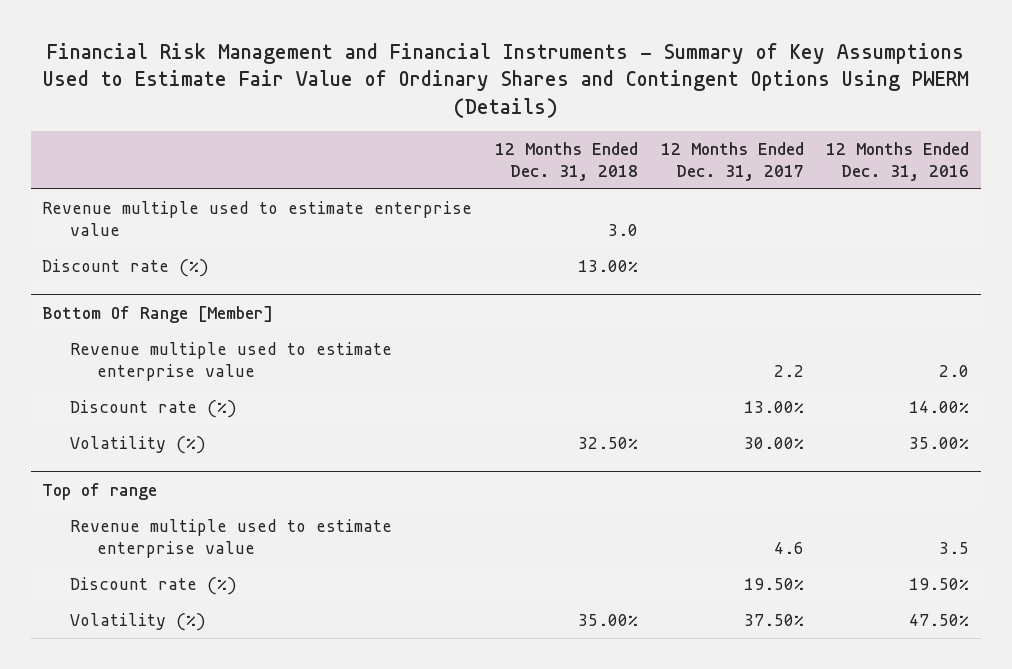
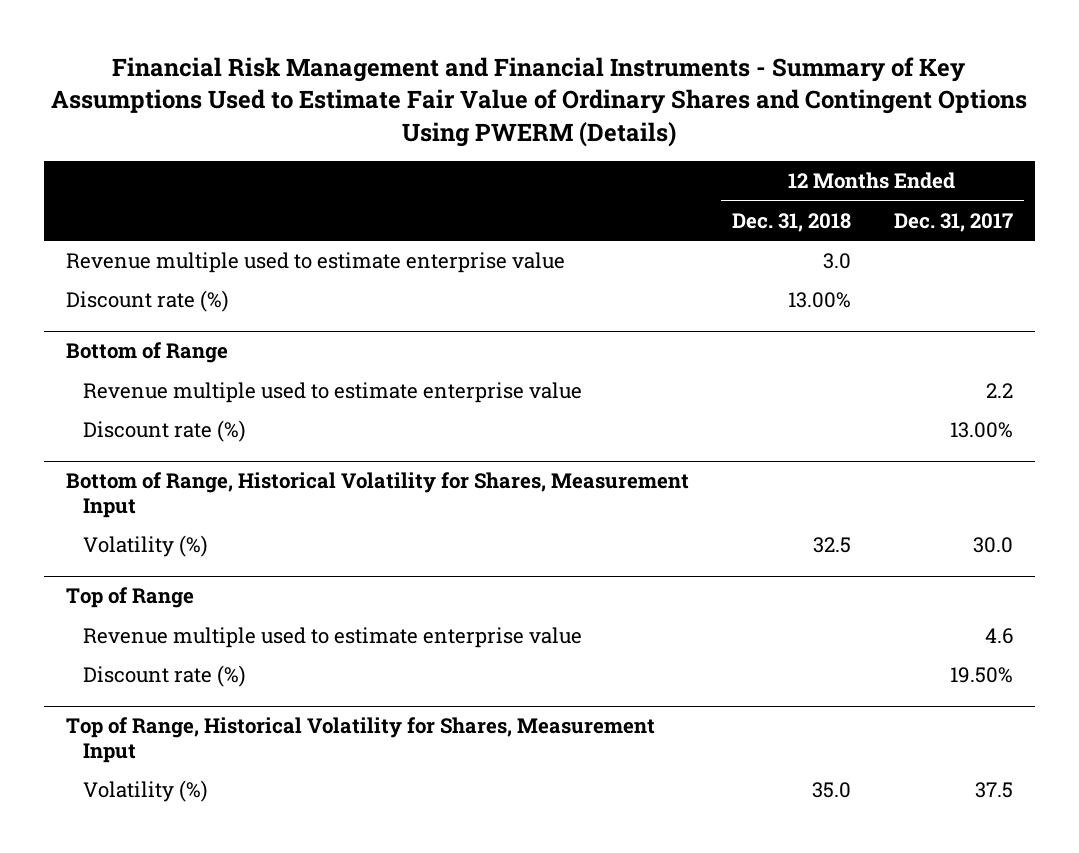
[826,142,970,182] 12 Months Ended Dec. 31, 2016 -> none
[42,305,274,323] Bottom Of Range [Member] -> [65,342,228,364] Bottom of Range
none -> [65,472,689,519] Bottom of Range, Historical Volatility for Shares, Measurement Input
[578,436,639,449] 32.50% -> [812,537,851,554] 32.5
[743,436,804,449] 30.00% -> [972,537,1013,554] 30.0
[42,482,158,500] Top of range -> [65,587,194,609] Top of Range
none -> [65,717,655,764] Top of Range, Historical Volatility for Shares, Measurement Input
[578,613,639,626] 35.00% -> [811,782,851,799] 35.0
[743,613,804,626] 37.50% -> [974,782,1013,799] 37.5

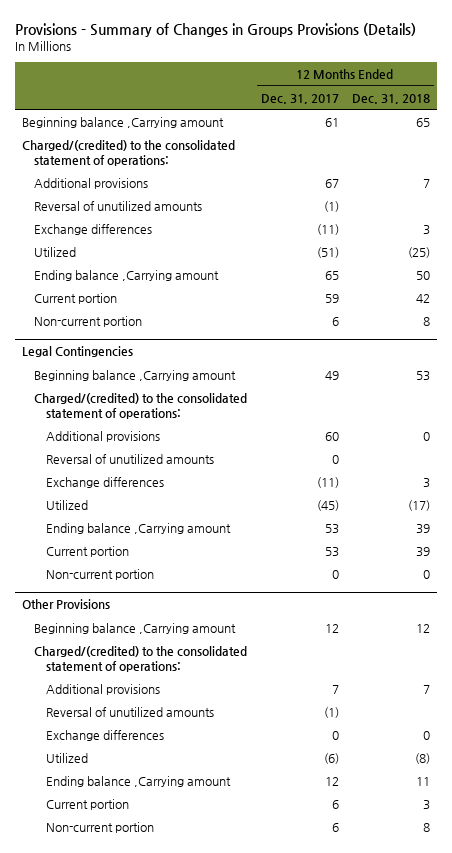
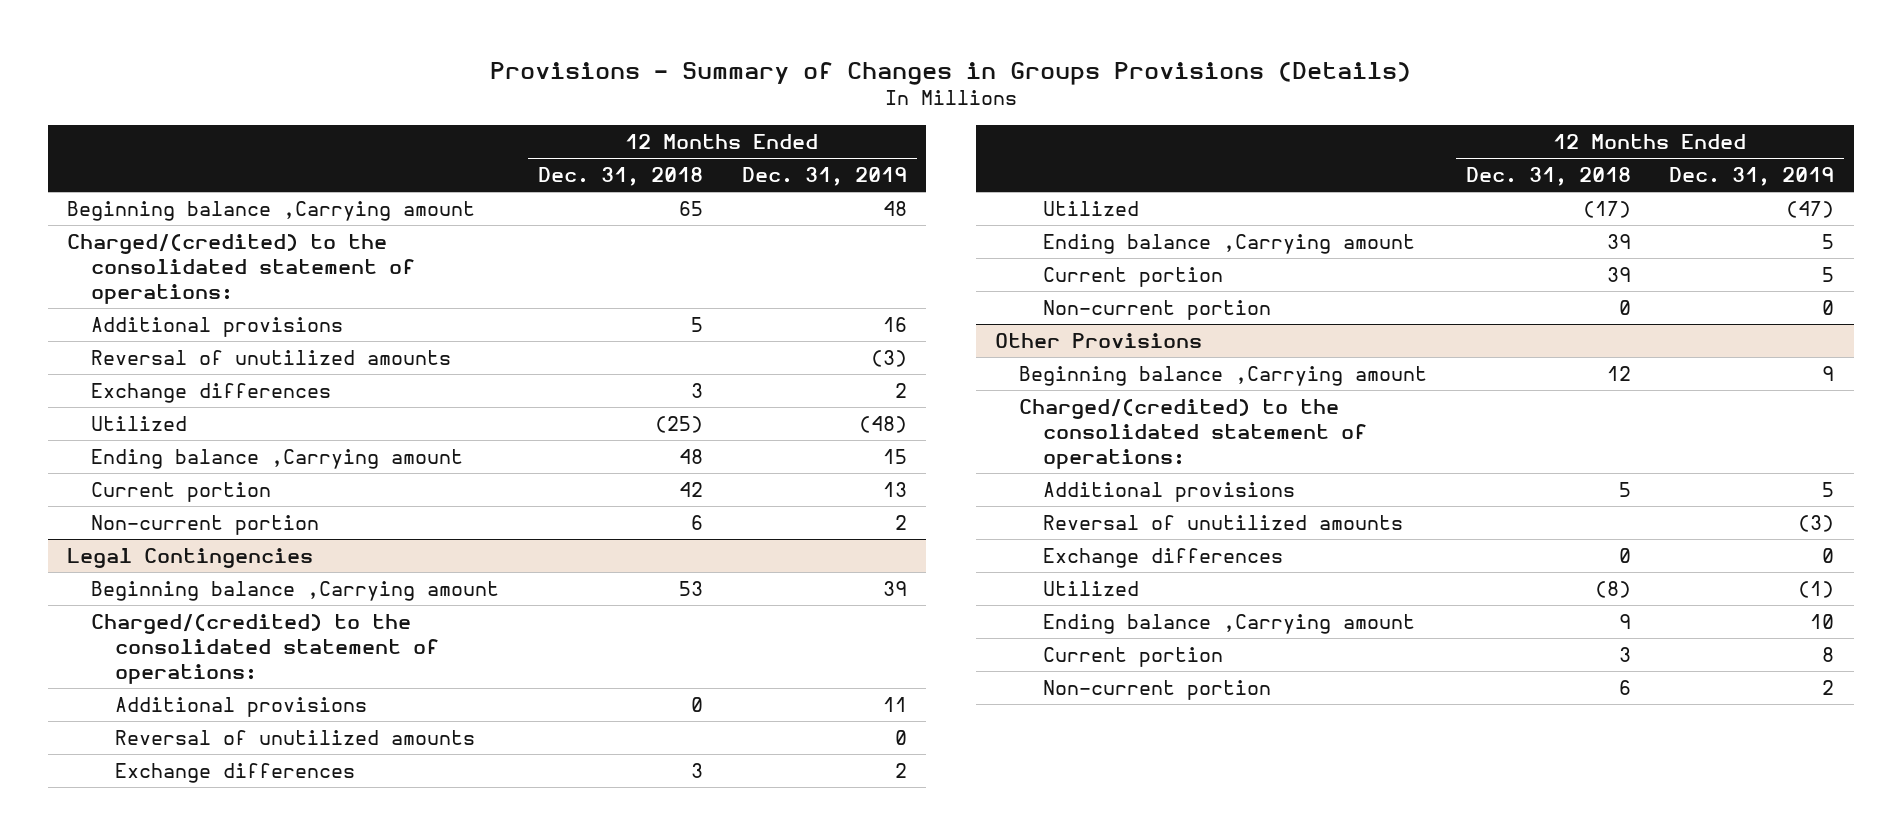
[260,93,339,104] Dec. 31, 2017 -> none
none -> [741,167,907,187] Dec. 31, 2019
[423,178,431,188] 7 -> [690,317,703,333] 5
[416,270,431,280] 50 -> [678,449,703,465] 48
[423,316,431,326] 8 -> [690,515,703,531] 6
[423,684,431,694] 7 -> [1618,482,1631,498] 5
[416,776,431,786] 11 -> [1618,614,1631,630] 9
[423,822,431,832] 8 -> [1618,680,1631,696] 6

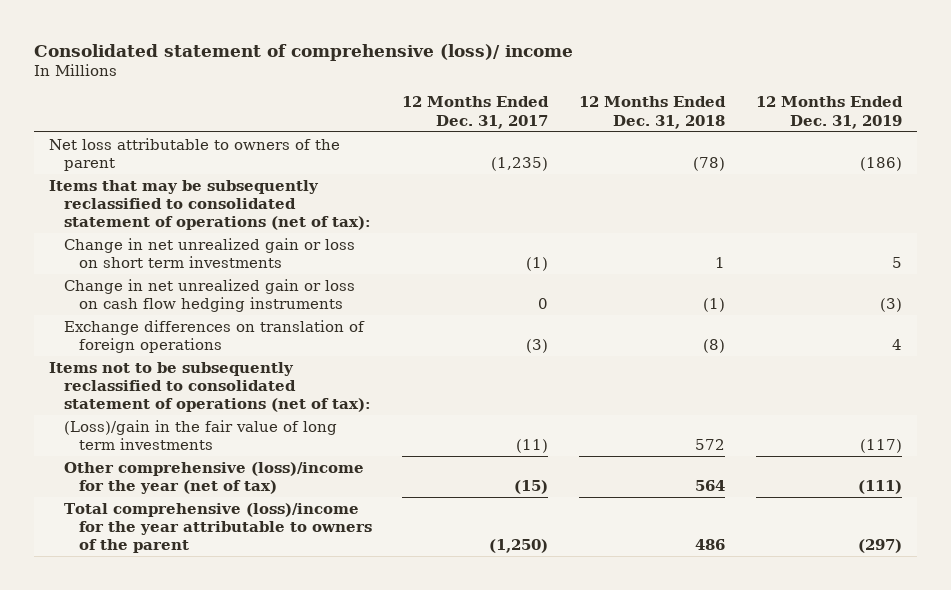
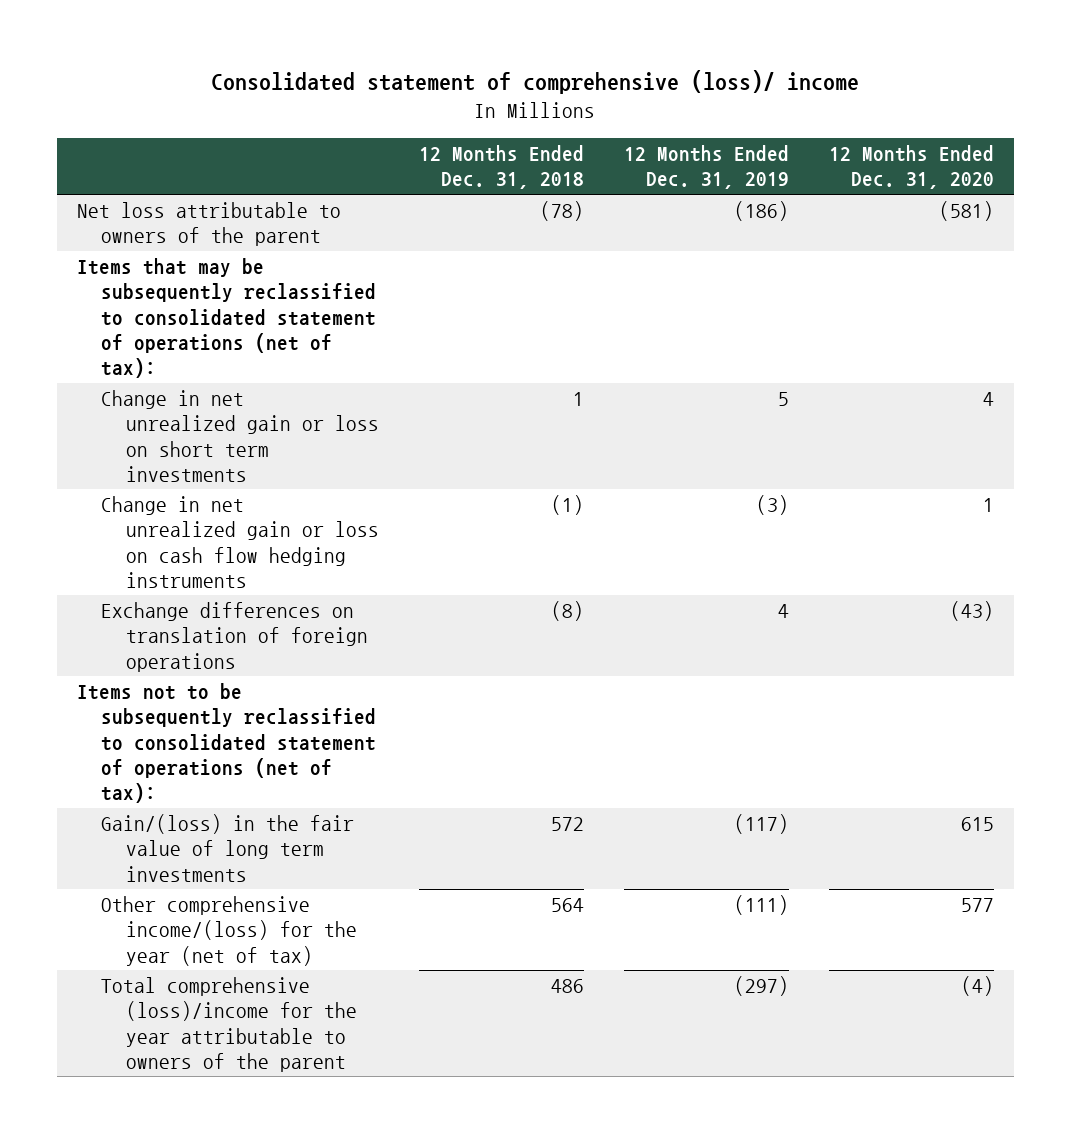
[402,96,550,129] 12 Months Ended Dec. 31, 2017 -> none
none -> [828,145,994,190] 12 Months Ended Dec. 31, 2020
[64,419,338,450] (Loss)/gain in the fair value of long term investments -> [101,814,355,882] Gain/(loss) in the fair value of long term investments
[64,461,365,494] Other comprehensive (loss)/income for the year (net of tax) -> [101,896,357,966] Other comprehensive income/(loss) for the year (net of tax)

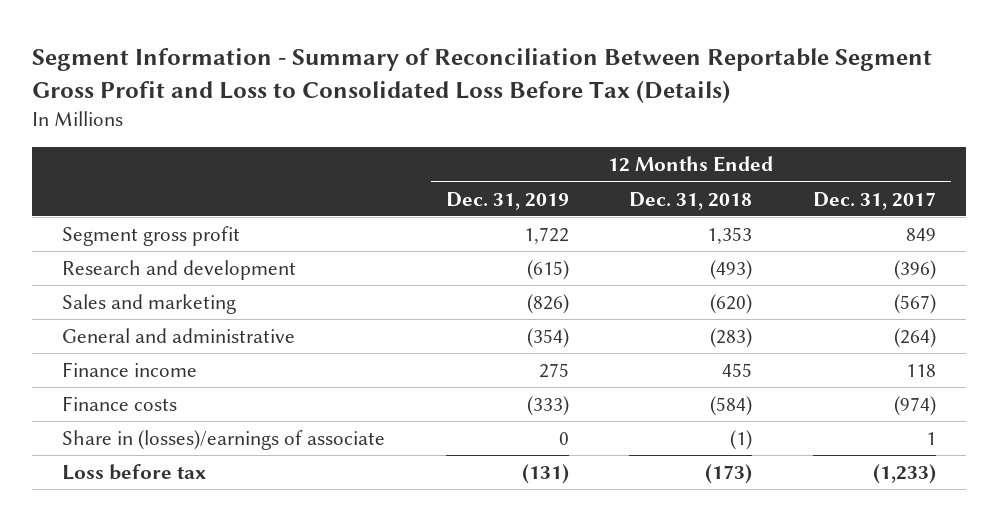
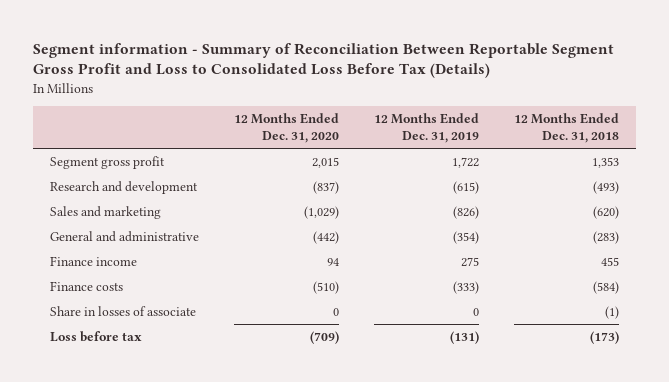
[32,47,933,103] Segment Information - Summary of Reconciliation Between Reportable Segment Gross Profit and Loss to Consolidated Loss Before Tax (Details) -> [32,42,614,79] Segment information - Summary of Reconciliation Between Reportable Segment Gross Profit and Loss to Consolidated Loss Before Tax (Details)
[812,191,936,210] Dec. 31, 2017 -> none
none -> [234,113,340,143] 12 Months Ended Dec. 31, 2020
[62,430,386,451] Share in (losses)/earnings of associate -> [50,306,197,317] Share in losses of associate

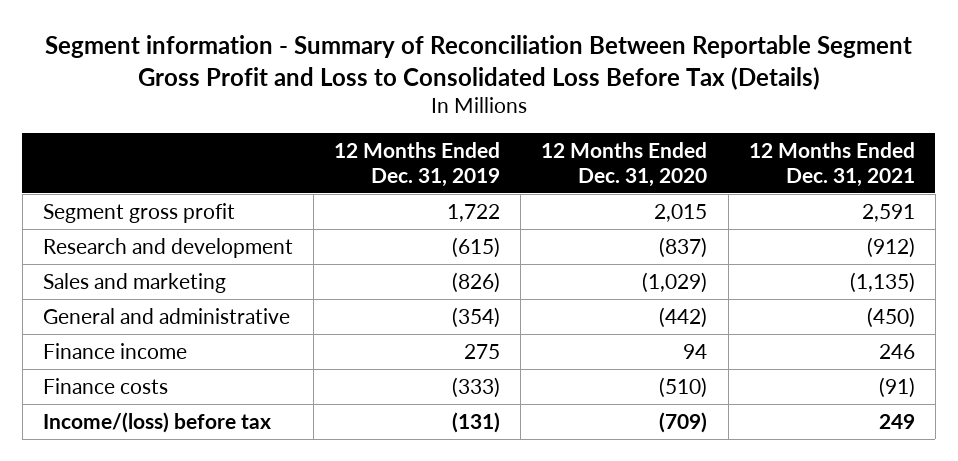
[513,113,619,143] 12 Months Ended Dec. 31, 2018 -> none
none -> [748,142,915,187] 12 Months Ended Dec. 31, 2021
[50,306,197,317] Share in losses of associate -> none
[50,331,143,343] Loss before tax -> [42,411,271,433] Income/(loss) before tax

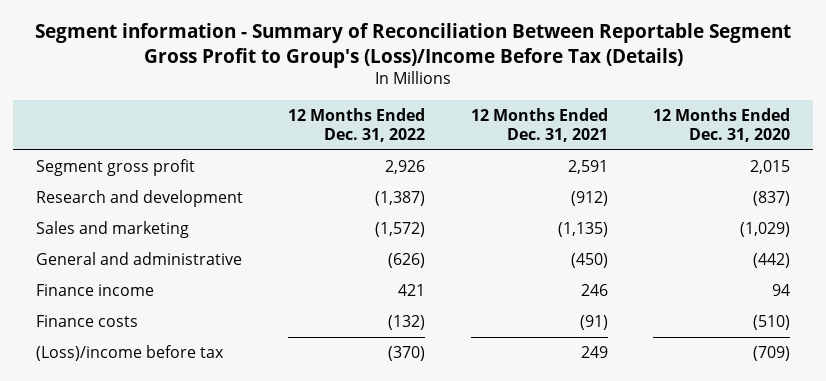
[44,34,912,90] Segment information - Summary of Reconciliation Between Reportable Segment Gross Profit and Loss to Consolidated Loss Before Tax (Details) -> [34,22,791,68] Segment information - Summary of Reconciliation Between Reportable Segment Gross Profit to Group's (Loss)/Income Before Tax (Details)
[334,142,501,187] 12 Months Ended Dec. 31, 2019 -> none
none -> [288,108,426,142] 12 Months Ended Dec. 31, 2022
[42,411,271,433] Income/(loss) before tax -> [35,345,224,362] (Loss)/income before tax

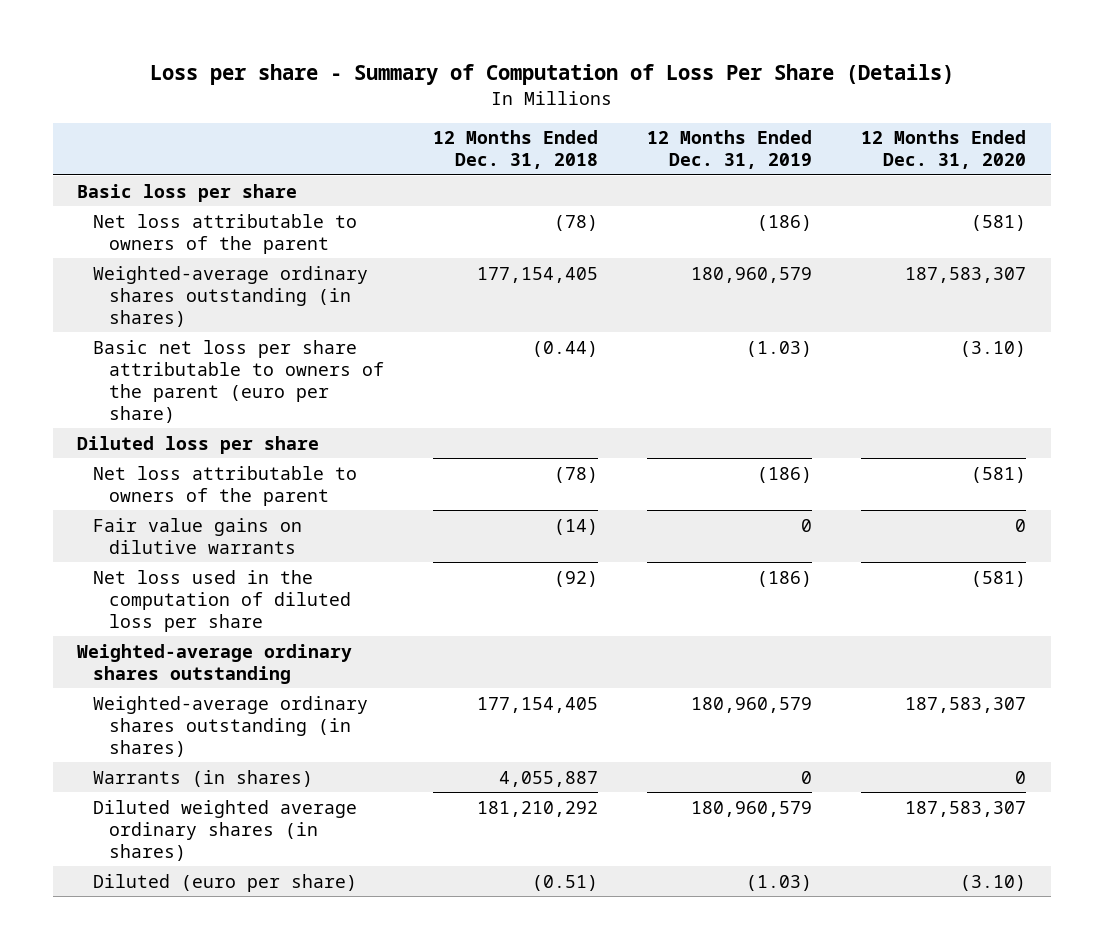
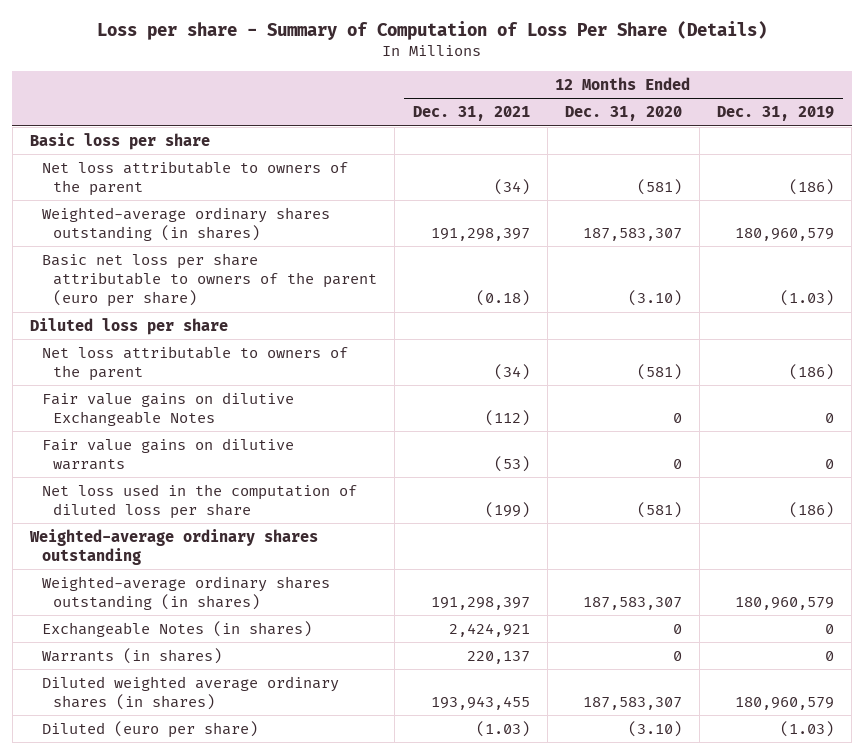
[432,130,598,170] 12 Months Ended Dec. 31, 2018 -> none
none -> [412,106,530,122] Dec. 31, 2021
none -> [41,391,294,427] Fair value gains on dilutive Exchangeable Notes
none -> [41,620,312,637] Exchangeable Notes (in shares)

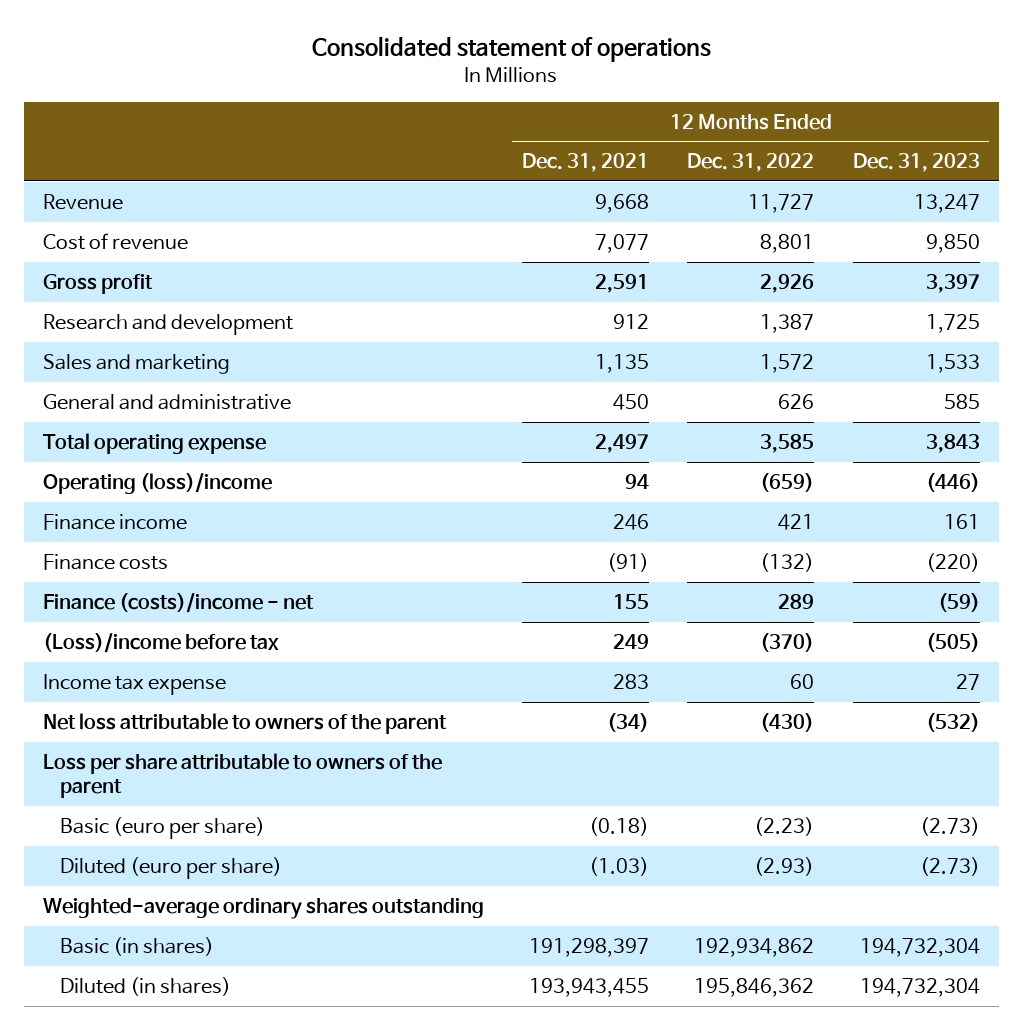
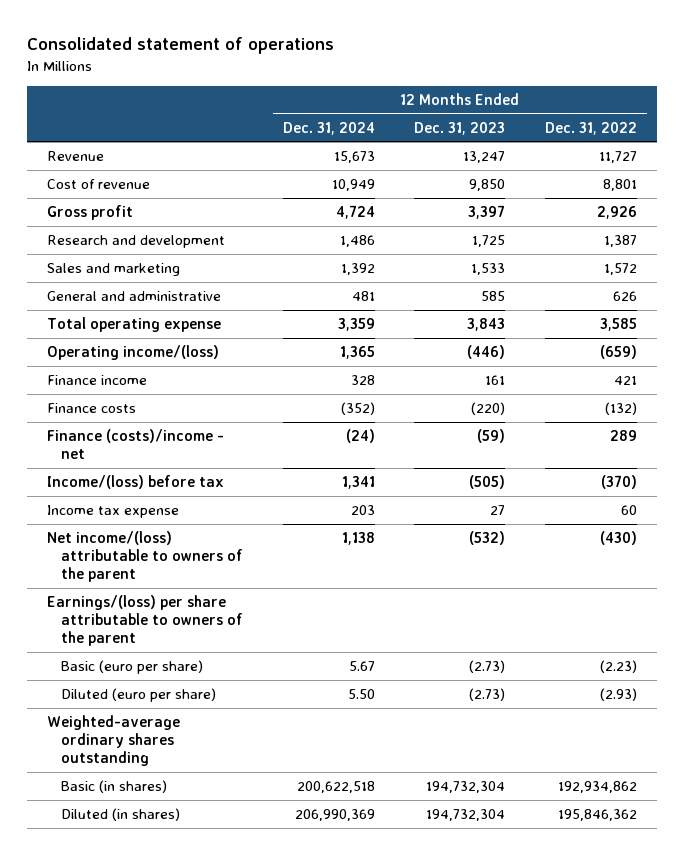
[522,153,650,173] Dec. 31, 2021 -> none
none -> [282,121,375,135] Dec. 31, 2024
[42,473,272,495] Operating (loss)/income -> [46,345,219,361] Operating income/(loss)
[42,633,279,654] (Loss)/income before tax -> [46,475,224,490] Income/(loss) before tax
[42,713,447,735] Net loss attributable to owners of the parent -> [46,531,243,583] Net income/(loss) attributable to owners of the parent
[42,753,442,799] Loss per share attributable to owners of the parent -> [46,595,243,647] Earnings/(loss) per share attributable to owners of the parent

